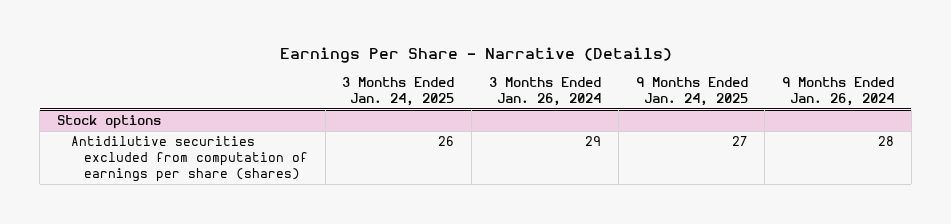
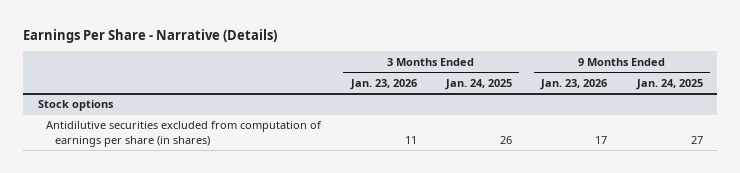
[489,77,602,107] 3 Months Ended Jan. 26, 2024 -> none
[782,77,895,107] 9 Months Ended Jan. 26, 2024 -> none
none -> [349,78,417,90] Jan. 23, 2026
none -> [540,78,608,90] Jan. 23, 2026
[70,136,308,183] Antidilutive securities excluded from computation of earnings per share (shares) -> [46,121,323,147] Antidilutive securities excluded from computation of earnings per share (in shares)

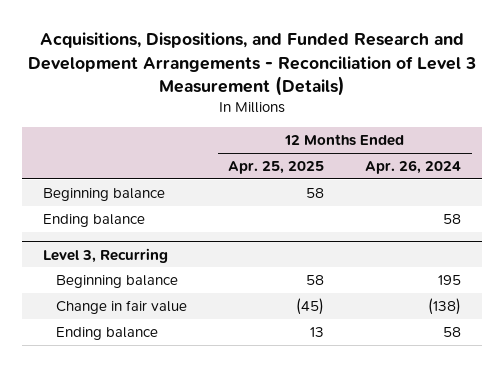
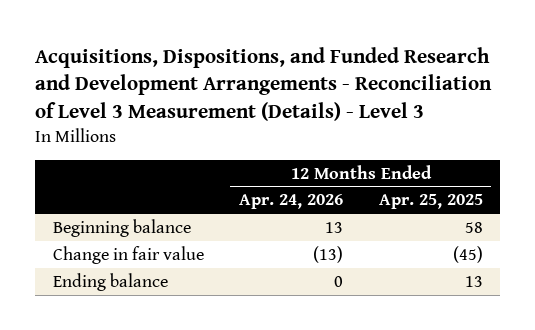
[28,32,477,97] Acquisitions, Dispositions, and Funded Research and Development Arrangements - Reconciliation of Level 3 Measurement (Details) -> [35,46,493,121] Acquisitions, Dispositions, and Funded Research and Development Arrangements - Reconciliation of Level 3 Measurement (Details) - Level 3
[365,160,462,175] Apr. 26, 2024 -> none
none -> [239,194,344,210] Apr. 24, 2026
[42,213,145,227] Ending balance -> none
[42,247,168,263] Level 3, Recurring -> none
[56,274,179,288] Beginning balance -> none

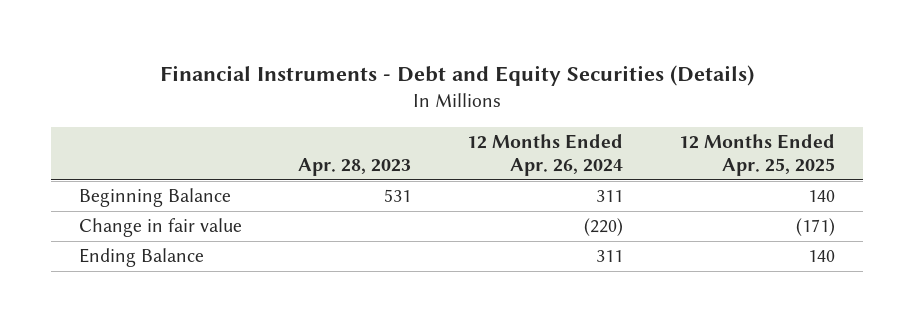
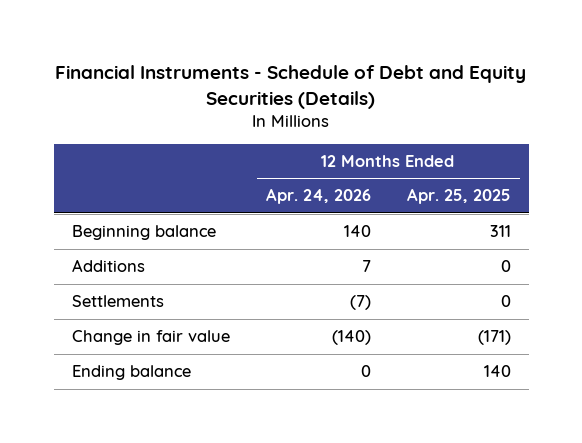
[160,65,755,87] Financial Instruments - Debt and Equity Securities (Details) -> [55,65,527,109] Financial Instruments - Schedule of Debt and Equity Securities (Details)
[298,158,412,177] Apr. 28, 2023 -> none
[467,134,624,177] 12 Months Ended Apr. 26, 2024 -> none
none -> [265,188,371,205] Apr. 24, 2026
[79,188,232,208] Beginning Balance -> [71,225,216,241] Beginning balance
[808,190,836,203] 140 -> [489,225,511,238] 311
none -> [71,259,145,273] Additions
none -> [71,295,164,308] Settlements
[79,248,205,268] Ending Balance -> [71,365,191,381] Ending balance

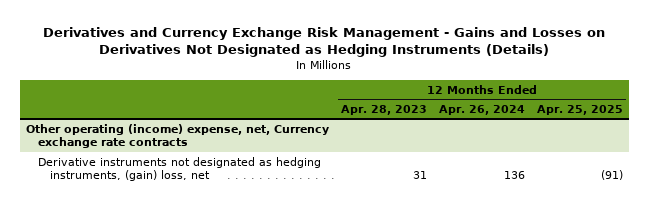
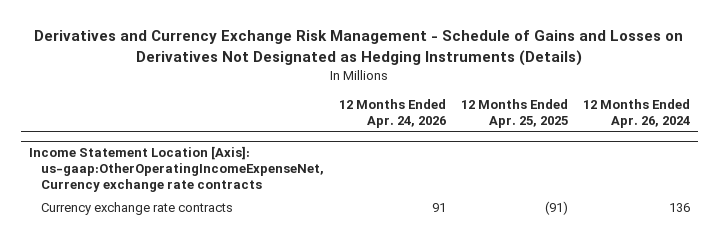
[43,26,606,57] Derivatives and Currency Exchange Risk Management - Gains and Losses on Derivatives Not Designated as Hedging Instruments (Details) -> [34,30,684,66] Derivatives and Currency Exchange Risk Management - Schedule of Gains and Losses on Derivatives Not Designated as Hedging Instruments (Details)
[340,104,427,115] Apr. 28, 2023 -> none
none -> [339,99,447,129] 12 Months Ended Apr. 24, 2026
[25,123,329,149] Other operating (income) expense, net, Currency exchange rate contracts -> none
none -> [28,146,325,193] Income Statement Location [Axis]: us-gaap:OtherOperatingIncomeExpenseNet, Currency exchange rate contracts
[37,156,321,182] Derivative instruments not designated as hedging instruments, (gain) loss, net -> [41,202,234,216] Currency exchange rate contracts

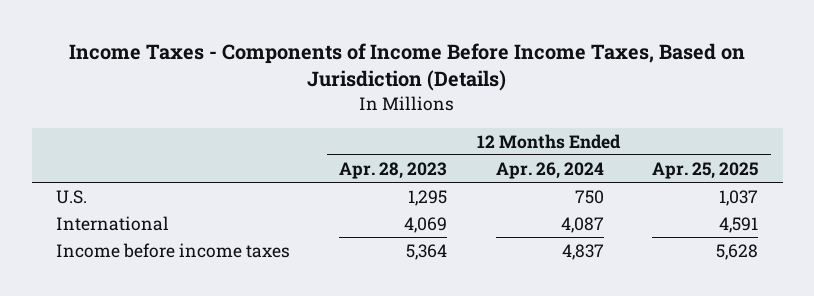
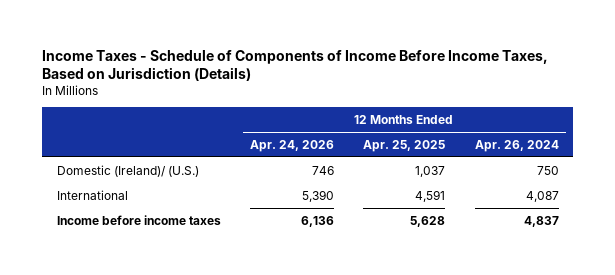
[69,42,746,92] Income Taxes - Components of Income Before Income Taxes, Based on Jurisdiction (Details) -> [41,49,548,82] Income Taxes - Schedule of Components of Income Before Income Taxes, Based on Jurisdiction (Details)
[338,161,447,179] Apr. 28, 2023 -> none
none -> [249,139,334,152] Apr. 24, 2026
[56,190,88,205] U.S. -> [56,164,199,177] Domestic (Ireland)/ (U.S.)

